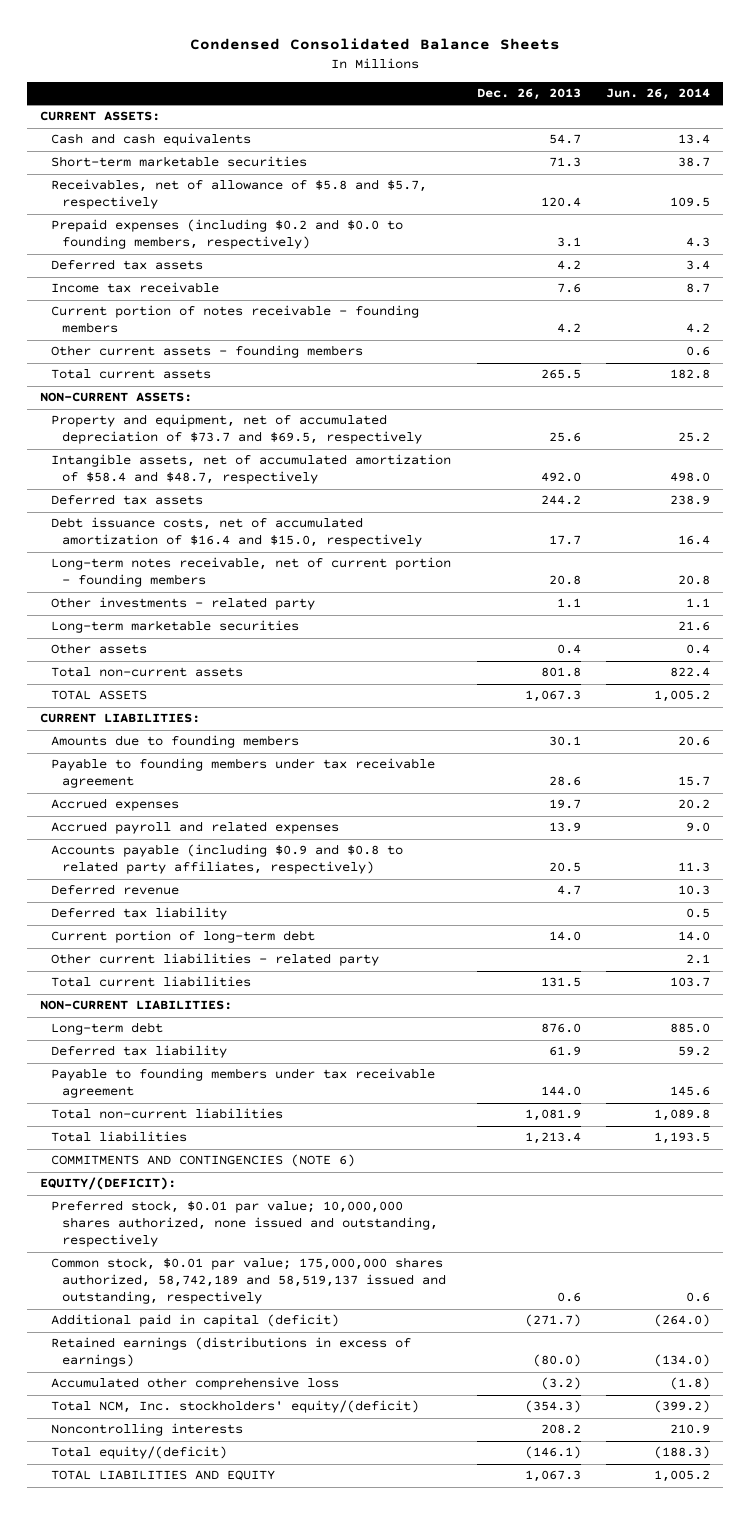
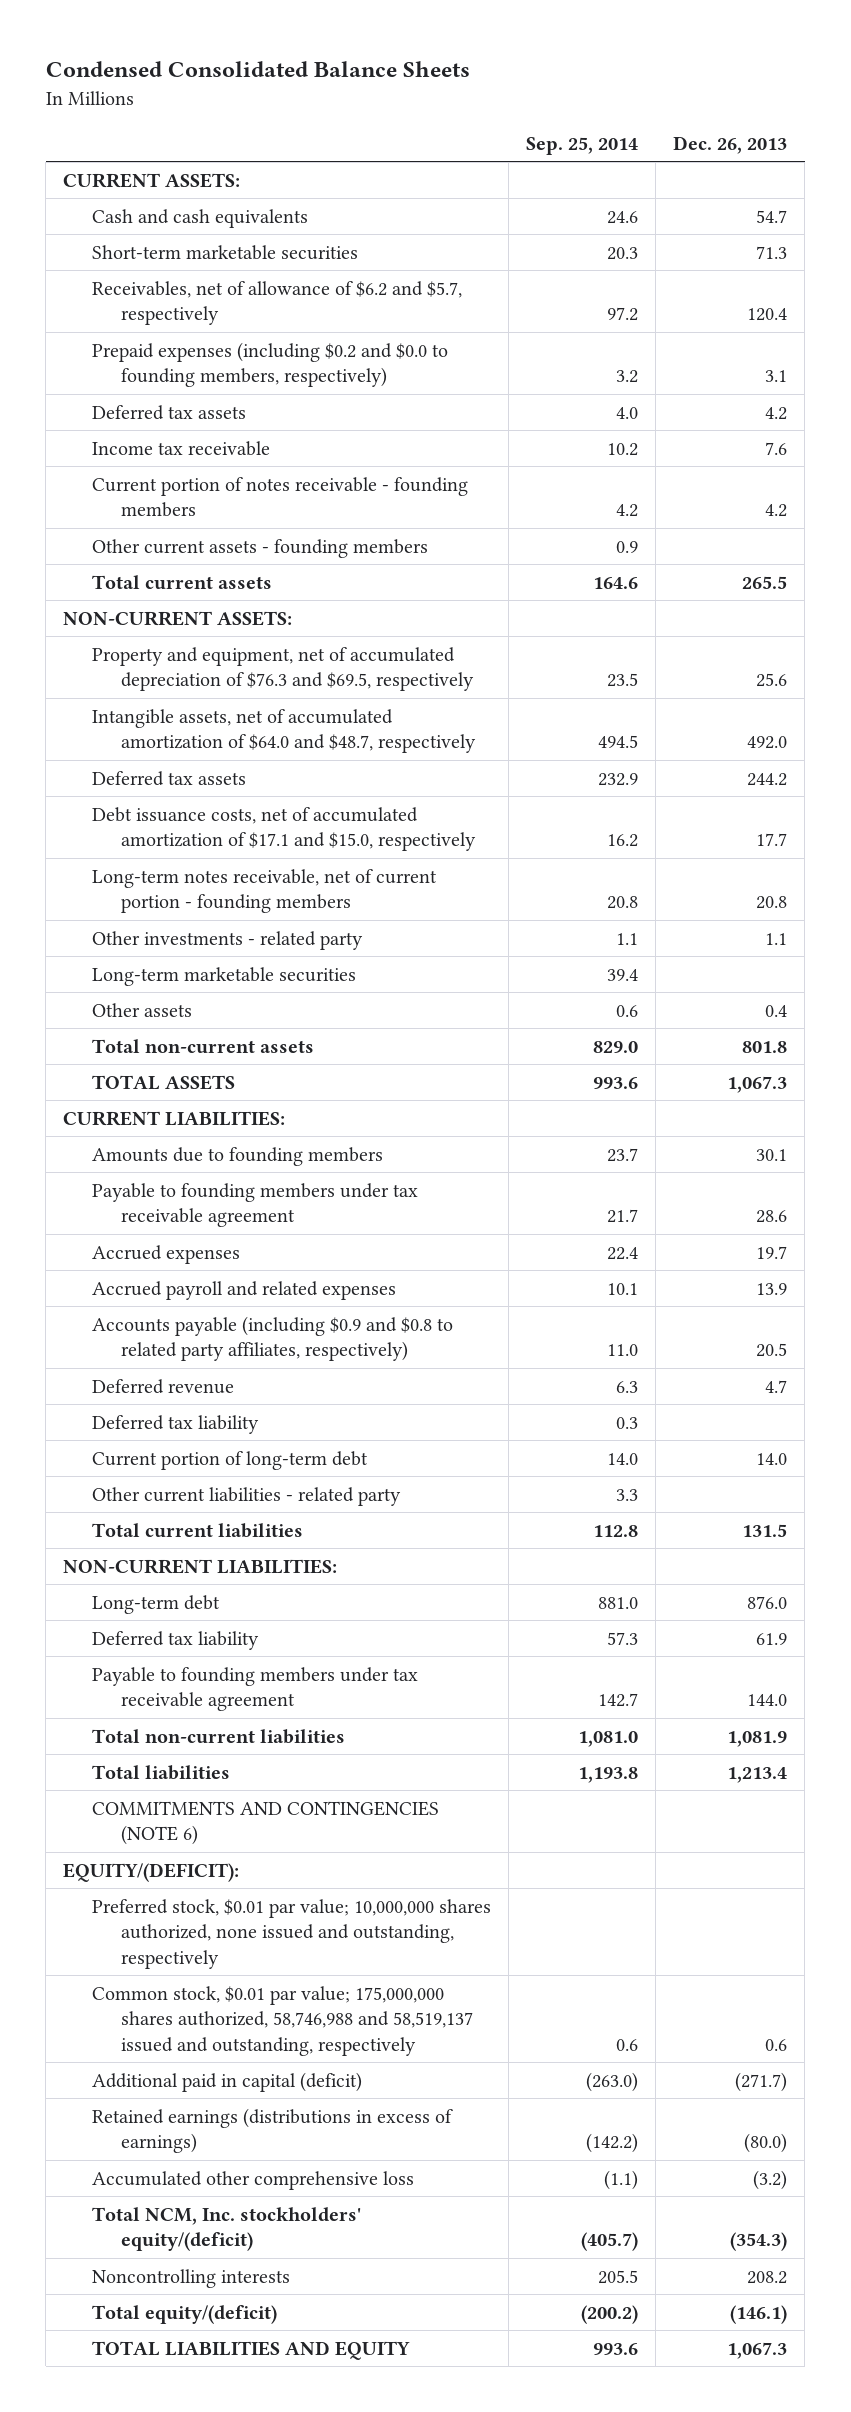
[606,87,711,100] Jun. 26, 2014 -> none
none -> [526,136,639,155] Sep. 25, 2014
[50,179,427,210] Receivables, net of allowance of $5.8 and $5.7, respectively -> [92,280,463,326] Receivables, net of allowance of $6.2 and $5.7, respectively
[50,414,422,445] Property and equipment, net of accumulated depreciation of $73.7 and $69.5, respectively -> [92,646,475,692] Property and equipment, net of accumulated depreciation of $76.3 and $69.5, respectively
[50,454,451,485] Intangible assets, net of accumulated amortization of $58.4 and $48.7, respectively -> [92,708,477,754] Intangible assets, net of accumulated amortization of $64.0 and $48.7, respectively
[50,517,422,548] Debt issuance costs, net of accumulated amortization of $16.4 and $15.0, respectively -> [92,806,477,852] Debt issuance costs, net of accumulated amortization of $17.1 and $15.0, respectively
[50,1257,446,1305] Common stock, $0.01 par value; 175,000,000 shares authorized, 58,742,189 and 58,519,137 issued and outstanding, respectively -> [92,1985,474,2056] Common stock, $0.01 par value; 175,000,000 shares authorized, 58,746,988 and 58,519,137 issued and outstanding, respectively

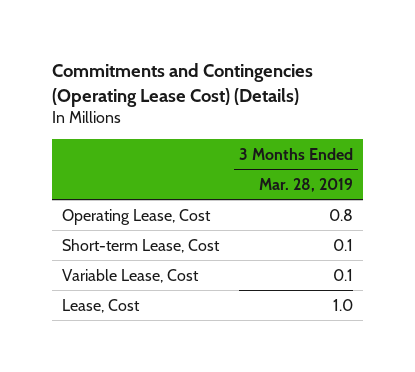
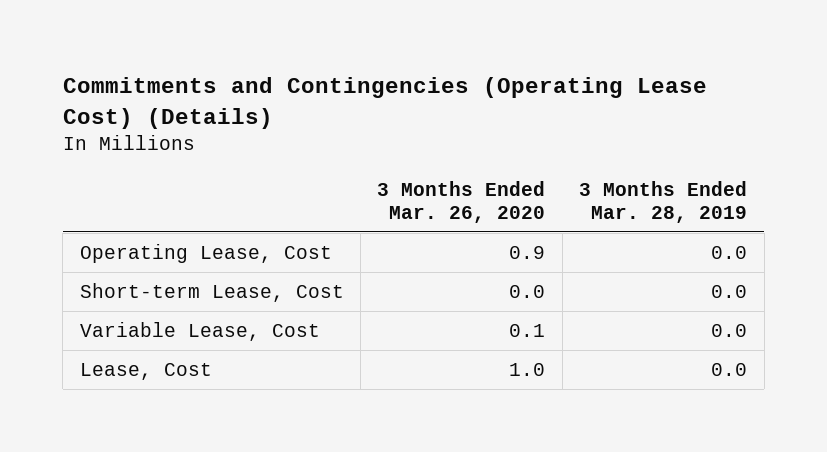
none -> [377,180,546,224] 3 Months Ended Mar. 26, 2020
[328,208,353,221] 0.8 -> [711,245,748,259] 0.0
[332,238,353,251] 0.1 -> [711,284,748,298] 0.0
[332,268,353,281] 0.1 -> [711,323,748,337] 0.0
[332,298,353,311] 1.0 -> [711,362,748,376] 0.0

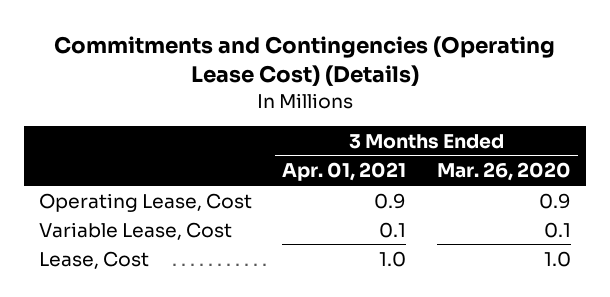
[579,180,748,224] 3 Months Ended Mar. 28, 2019 -> none
none -> [282,162,407,182] Apr. 01, 2021
[79,282,344,302] Short-term Lease, Cost -> none

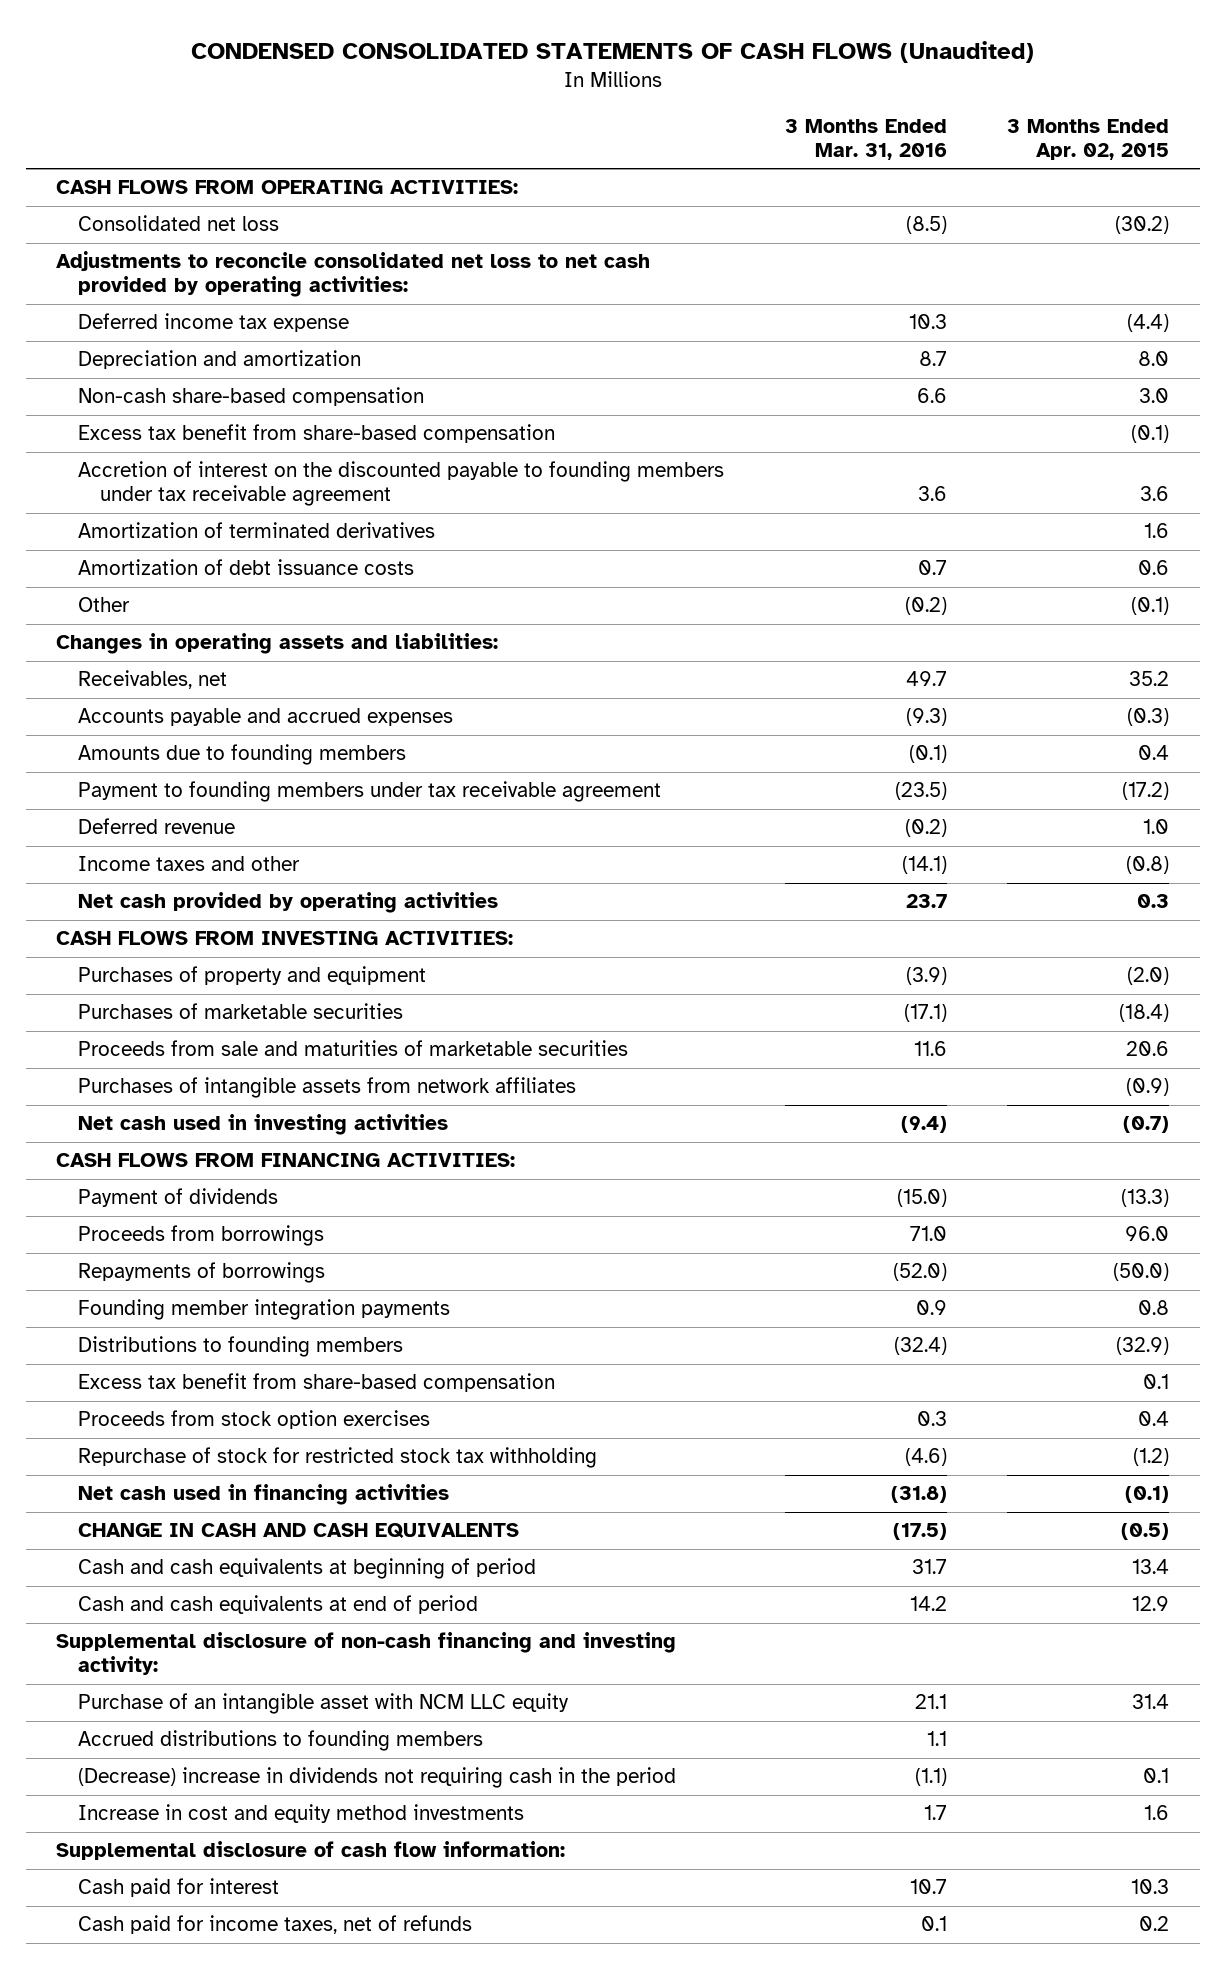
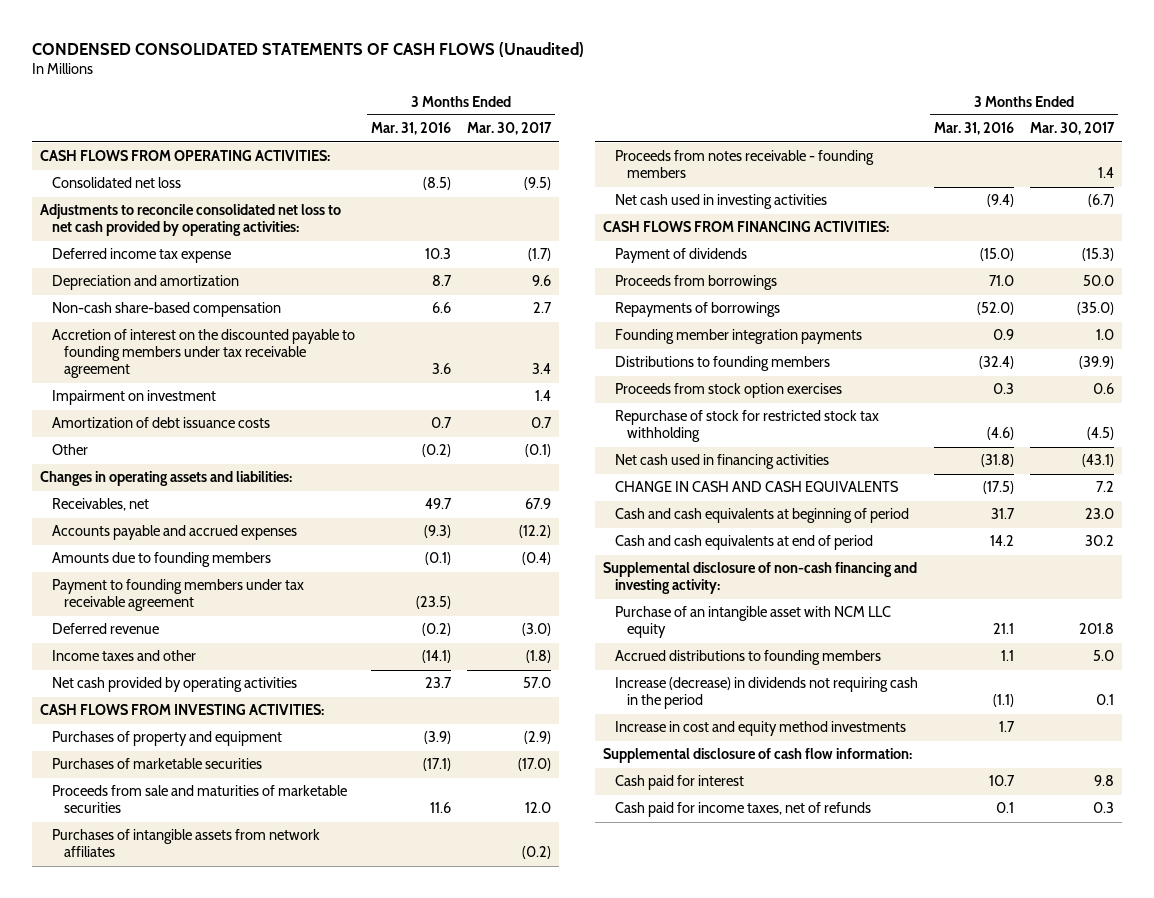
[1007,119,1170,161] 3 Months Ended Apr. 02, 2015 -> none
none -> [467,122,553,136] Mar. 30, 2017
[78,424,556,444] Excess tax benefit from share-based compensation -> none
[78,522,436,539] Amortization of terminated derivatives -> none
none -> [52,390,217,406] Impairment on investment
none -> [614,150,874,179] Proceeds from notes receivable - founding members
[78,1373,556,1393] Excess tax benefit from share-based compensation -> none
[78,1767,677,1789] (Decrease) increase in dividends not requiring cash in the period -> [614,677,918,710] Increase (decrease) in dividends not requiring cash in the period

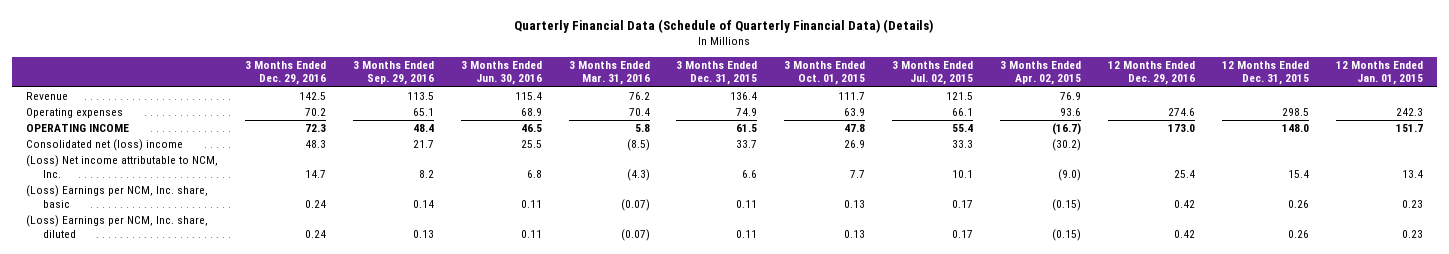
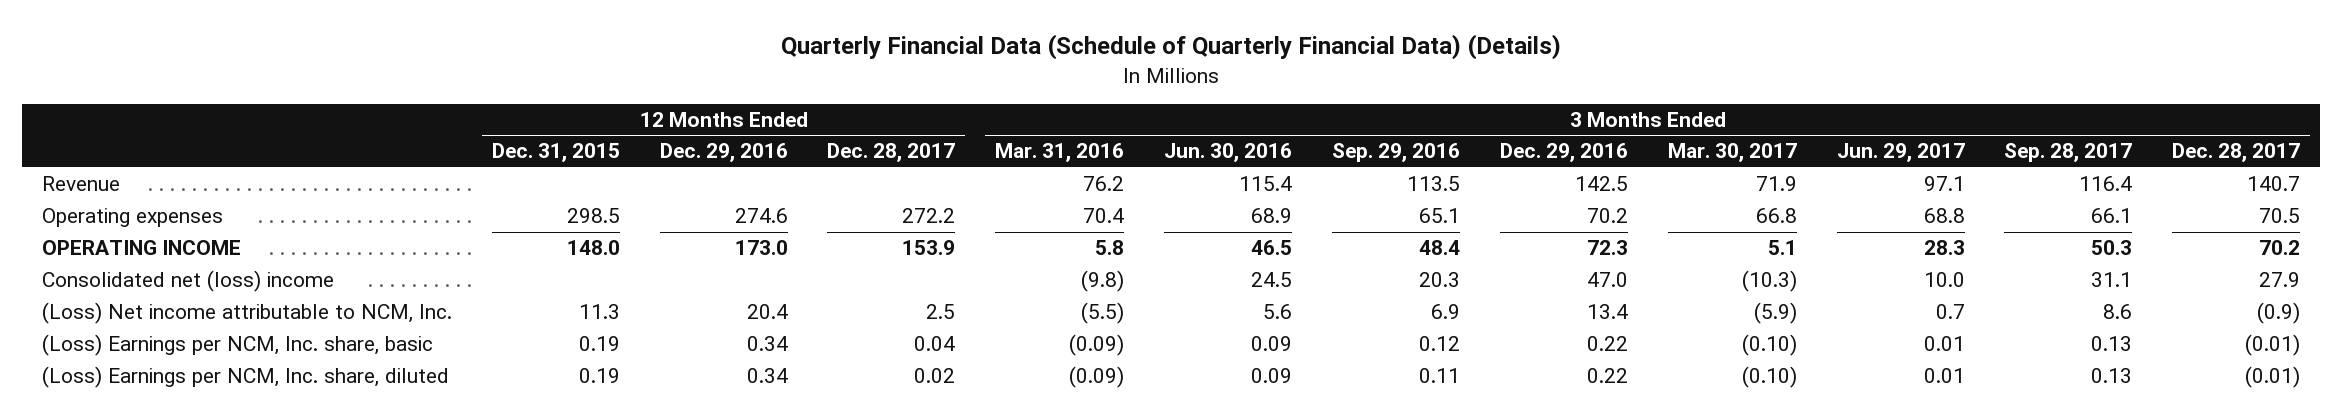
[676,61,758,86] 3 Months Ended Dec. 31, 2015 -> none
[784,61,866,86] 3 Months Ended Oct. 01, 2015 -> none
[892,61,974,86] 3 Months Ended Jul. 02, 2015 -> none
[1000,61,1082,86] 3 Months Ended Apr. 02, 2015 -> none
[1336,61,1424,86] 12 Months Ended Jan. 01, 2015 -> none
none -> [827,143,956,163] Dec. 28, 2017
none -> [1667,143,1797,163] Mar. 30, 2017
none -> [1836,143,1965,163] Jun. 29, 2017
none -> [2004,143,2133,163] Sep. 28, 2017
none -> [2172,143,2301,163] Dec. 28, 2017
[304,140,326,149] 48.3 -> [1586,272,1628,288] 47.0
[412,140,434,149] 21.7 -> [1419,272,1461,288] 20.3
[520,140,542,149] 25.5 -> [1251,272,1293,288] 24.5
[626,139,650,152] (8.5) -> [1081,270,1125,293] (9.8)
[304,169,326,178] 14.7 -> [1586,304,1628,320] 13.4
[418,169,434,178] 8.2 -> [1431,304,1461,320] 6.9
[526,169,542,178] 6.8 -> [1263,304,1293,320] 5.6
[626,168,650,181] (4.3) -> [1081,302,1125,325] (5.5)
[1174,169,1196,178] 25.4 -> [746,304,788,320] 20.4
[1288,169,1310,178] 15.4 -> [578,304,620,320] 11.3
[304,199,326,208] 0.24 -> [1586,336,1628,352] 0.22
[412,199,434,208] 0.14 -> [1419,336,1461,352] 0.12
[520,199,542,208] 0.11 -> [1251,336,1293,352] 0.09
[620,198,650,211] (0.07) -> [1069,334,1125,357] (0.09)
[1174,199,1196,208] 0.42 -> [746,336,788,352] 0.34
[1288,199,1310,208] 0.26 -> [578,336,620,352] 0.19
[304,229,326,238] 0.24 -> [1586,368,1628,384] 0.22
[412,229,434,238] 0.13 -> [1419,368,1461,384] 0.11
[520,229,542,238] 0.11 -> [1251,368,1293,384] 0.09
[620,228,650,241] (0.07) -> [1069,366,1125,389] (0.09)
[1174,229,1196,238] 0.42 -> [746,368,788,384] 0.34
[1288,229,1310,238] 0.26 -> [578,368,620,384] 0.19

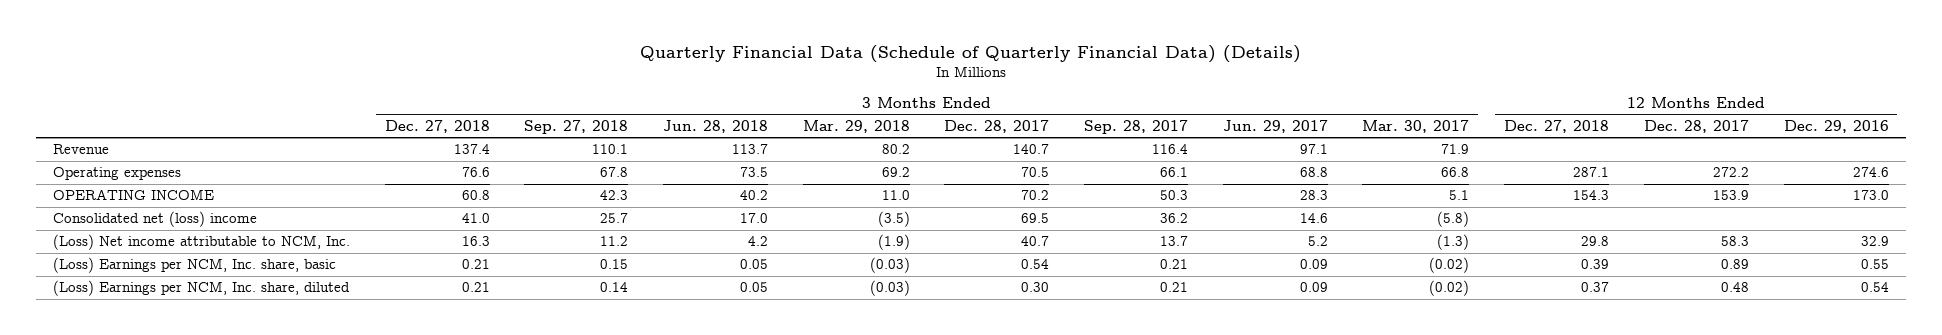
[491,143,620,163] Dec. 31, 2015 -> none
[995,143,1125,163] Mar. 31, 2016 -> none
[1164,143,1293,163] Jun. 30, 2016 -> none
[1332,143,1461,163] Sep. 29, 2016 -> none
[1499,143,1628,163] Dec. 29, 2016 -> none
none -> [384,119,490,133] Dec. 27, 2018
none -> [524,119,629,134] Sep. 27, 2018
none -> [663,119,769,133] Jun. 28, 2018
none -> [802,119,910,133] Mar. 29, 2018
none -> [1504,119,1610,133] Dec. 27, 2018
[1741,270,1797,293] (10.3) -> [1437,211,1470,228] (5.8)
[1923,272,1965,288] 10.0 -> [1299,213,1328,224] 14.6
[2091,272,2133,288] 31.1 -> [1160,213,1189,224] 36.2
[2259,272,2301,288] 27.9 -> [1021,213,1050,224] 69.5
[746,304,788,320] 20.4 -> [1860,236,1889,247] 32.9
[926,304,956,320] 2.5 -> [1720,236,1749,247] 58.3
[1753,302,1797,325] (5.9) -> [1437,234,1470,251] (1.3)
[1935,304,1965,320] 0.7 -> [1307,236,1328,247] 5.2
[2103,304,2133,320] 8.6 -> [1160,236,1189,247] 13.7
[2257,302,2301,325] (0.9) -> [1021,236,1050,247] 40.7
[746,336,788,352] 0.34 -> [1860,259,1889,270] 0.55
[914,336,956,352] 0.04 -> [1720,259,1749,270] 0.89
[1741,334,1797,357] (0.10) -> [1429,257,1470,274] (0.02)
[1923,336,1965,352] 0.01 -> [1299,259,1328,270] 0.09
[2091,336,2133,352] 0.13 -> [1160,259,1189,270] 0.21
[2245,334,2301,357] (0.01) -> [1021,259,1050,270] 0.54
[746,368,788,384] 0.34 -> [1860,282,1889,293] 0.54
[914,368,956,384] 0.02 -> [1720,282,1749,293] 0.48
[1741,366,1797,389] (0.10) -> [1429,280,1470,297] (0.02)
[1923,368,1965,384] 0.01 -> [1299,282,1328,293] 0.09
[2091,368,2133,384] 0.13 -> [1160,282,1189,293] 0.21
[2245,366,2301,389] (0.01) -> [1021,282,1050,293] 0.30

